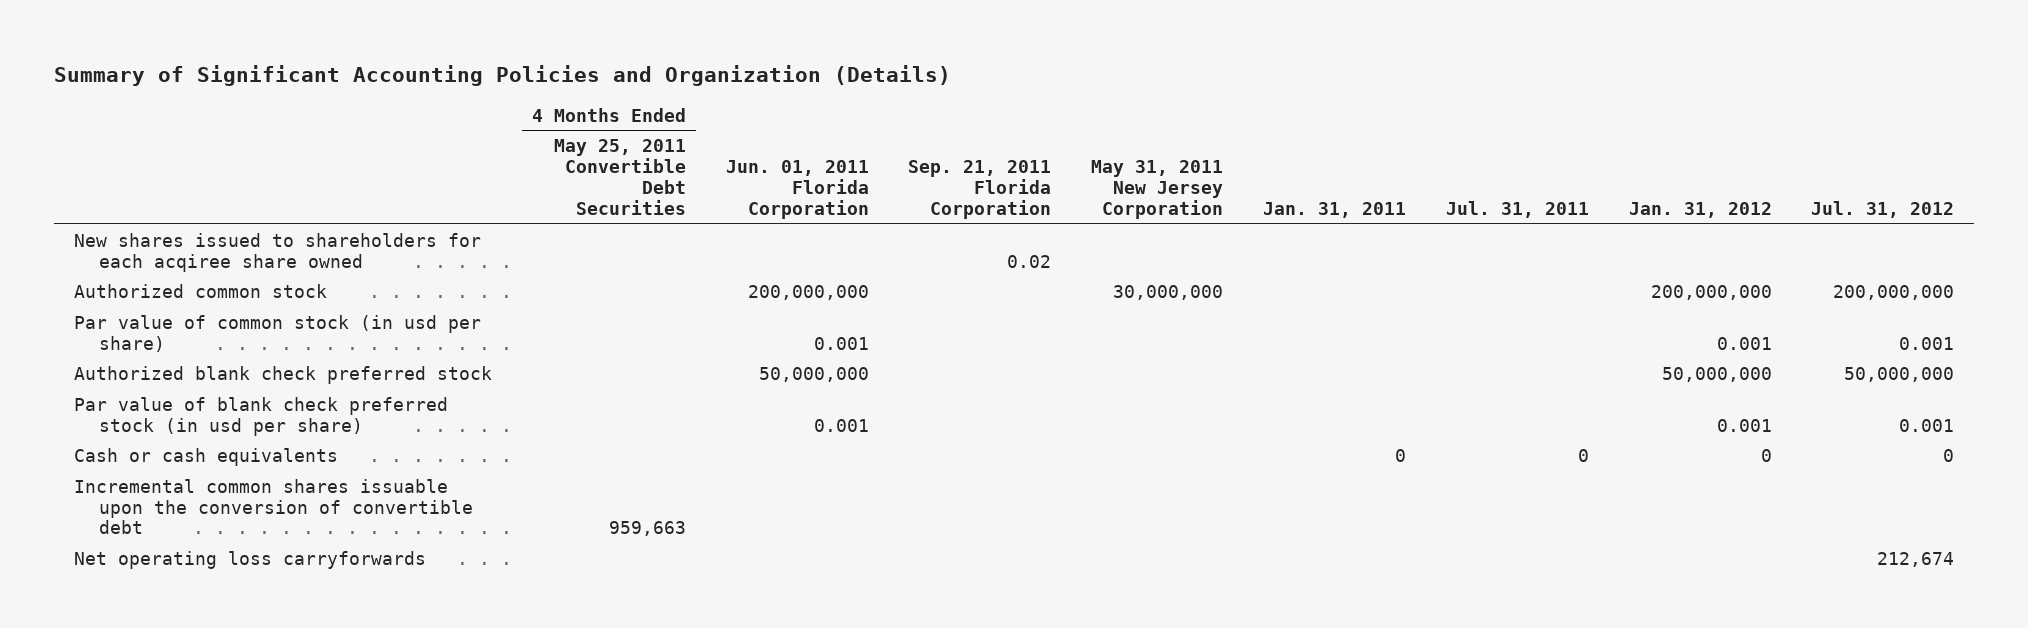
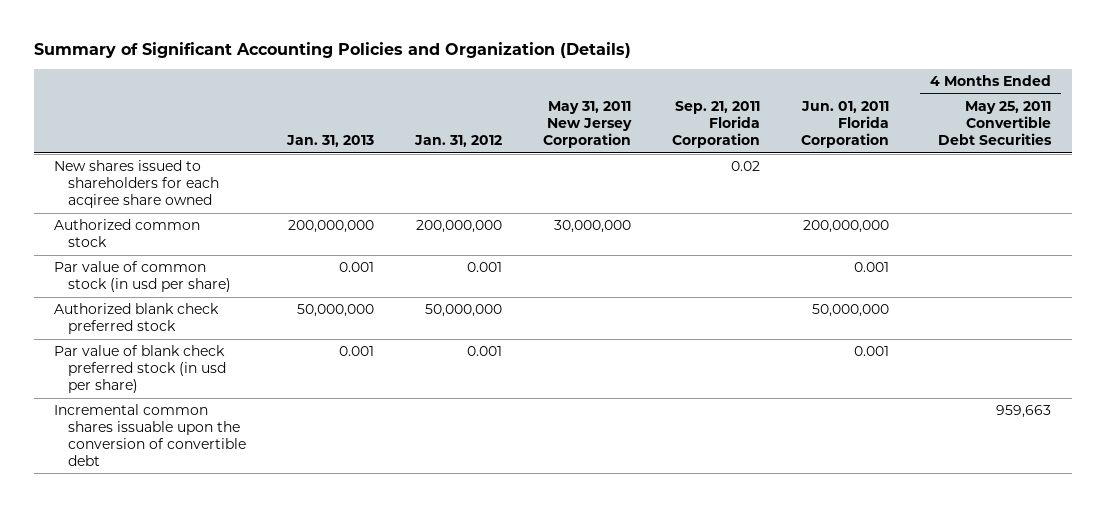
[1262,201,1406,218] Jan. 31, 2011 -> none
[1445,200,1589,218] Jul. 31, 2011 -> none
[1811,200,1955,218] Jul. 31, 2012 -> none
none -> [285,134,374,147] Jan. 31, 2013
[73,447,338,466] Cash or cash equivalents -> none
[73,550,426,569] Net operating loss carryforwards -> none

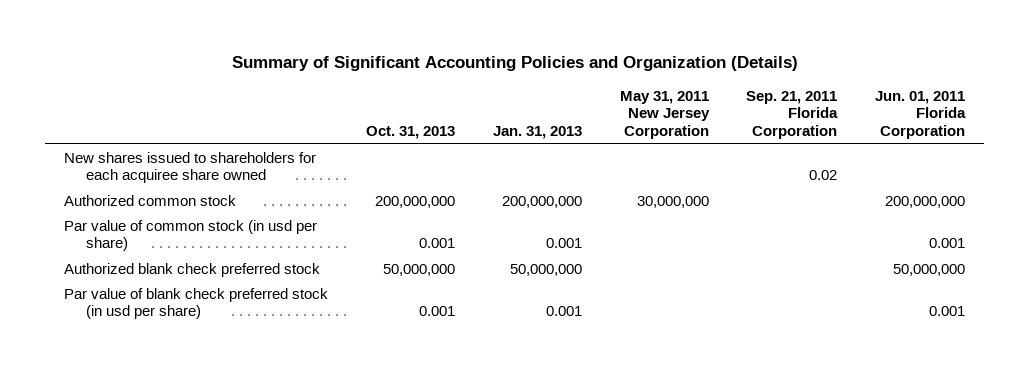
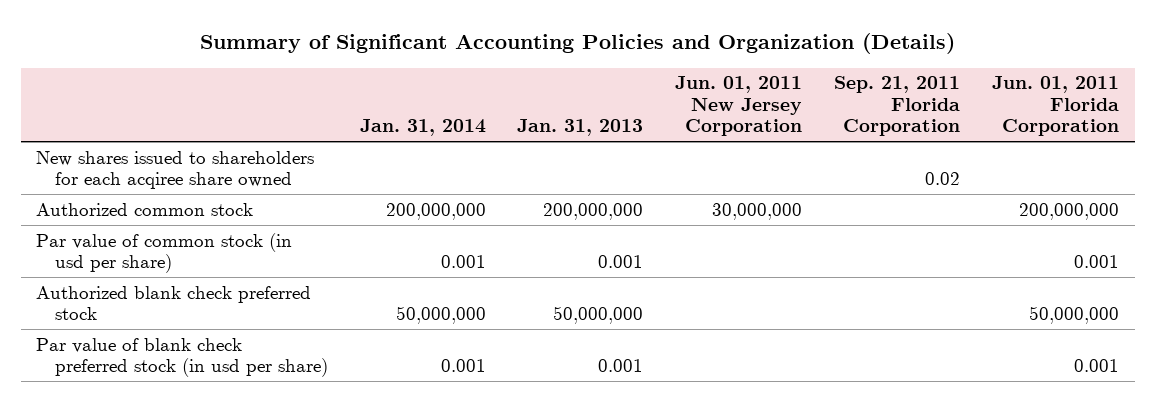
[365,126,455,140] Oct. 31, 2013 -> none
[619,90,710,140] May 31, 2011 New Jersey Corporation -> none
none -> [359,119,486,137] Jan. 31, 2014
none -> [675,76,803,137] Jun. 01, 2011 New Jersey Corporation
[63,151,316,184] New shares issued to shareholders for each acquiree share owned -> [36,150,315,190] New shares issued to shareholders for each acqiree share owned

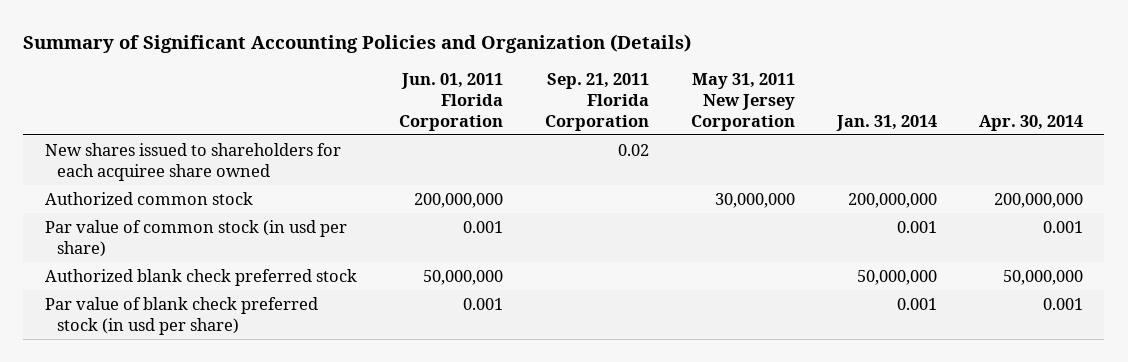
[517,119,644,137] Jan. 31, 2013 -> none
[675,76,803,137] Jun. 01, 2011 New Jersey Corporation -> none
none -> [691,72,796,131] May 31, 2011 New Jersey Corporation
none -> [979,114,1084,131] Apr. 30, 2014
[36,150,315,190] New shares issued to shareholders for each acqiree share owned -> [44,142,341,181] New shares issued to shareholders for each acquiree share owned

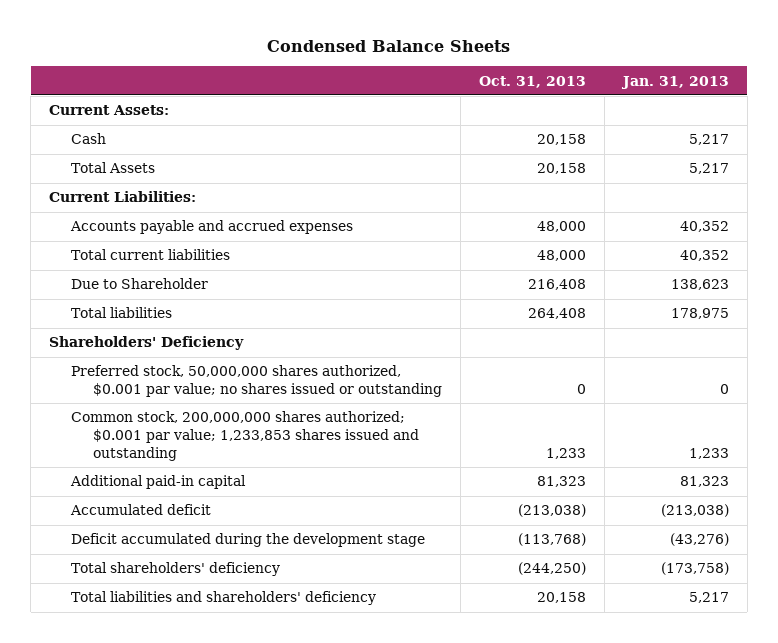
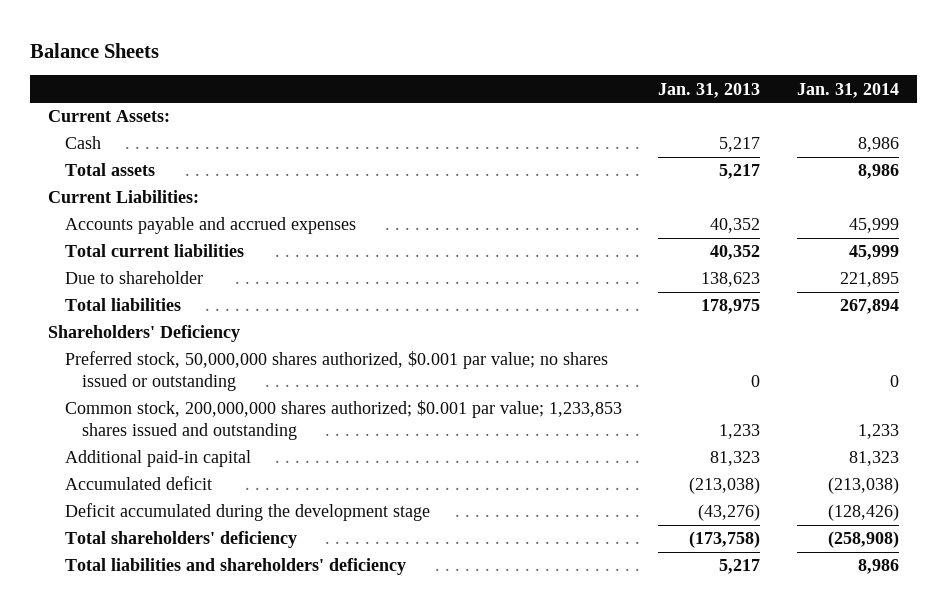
[266,40,510,53] Condensed Balance Sheets -> [29,42,159,58] Balance Sheets
[478,75,586,88] Oct. 31, 2013 -> none
none -> [796,82,899,98] Jan. 31, 2014
[71,162,156,174] Total Assets -> [65,163,156,177] Total assets
[71,278,209,290] Due to Shareholder -> [65,271,204,285] Due to shareholder

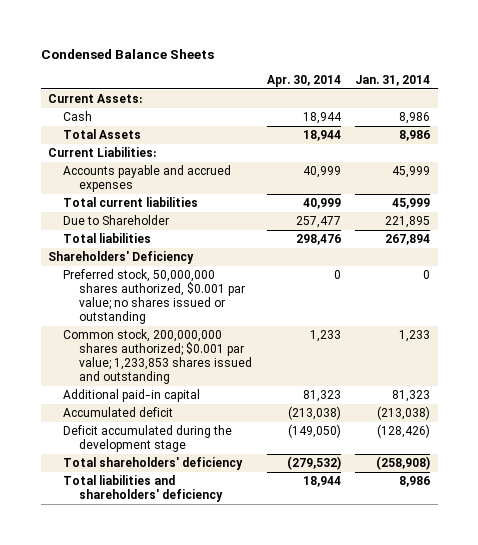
[29,42,159,58] Balance Sheets -> [40,49,214,60] Condensed Balance Sheets
[658,82,761,98] Jan. 31, 2013 -> none
none -> [266,75,341,88] Apr. 30, 2014
[65,163,156,177] Total assets -> [63,129,142,140] Total Assets
[65,271,204,285] Due to shareholder -> [63,215,170,226] Due to Shareholder

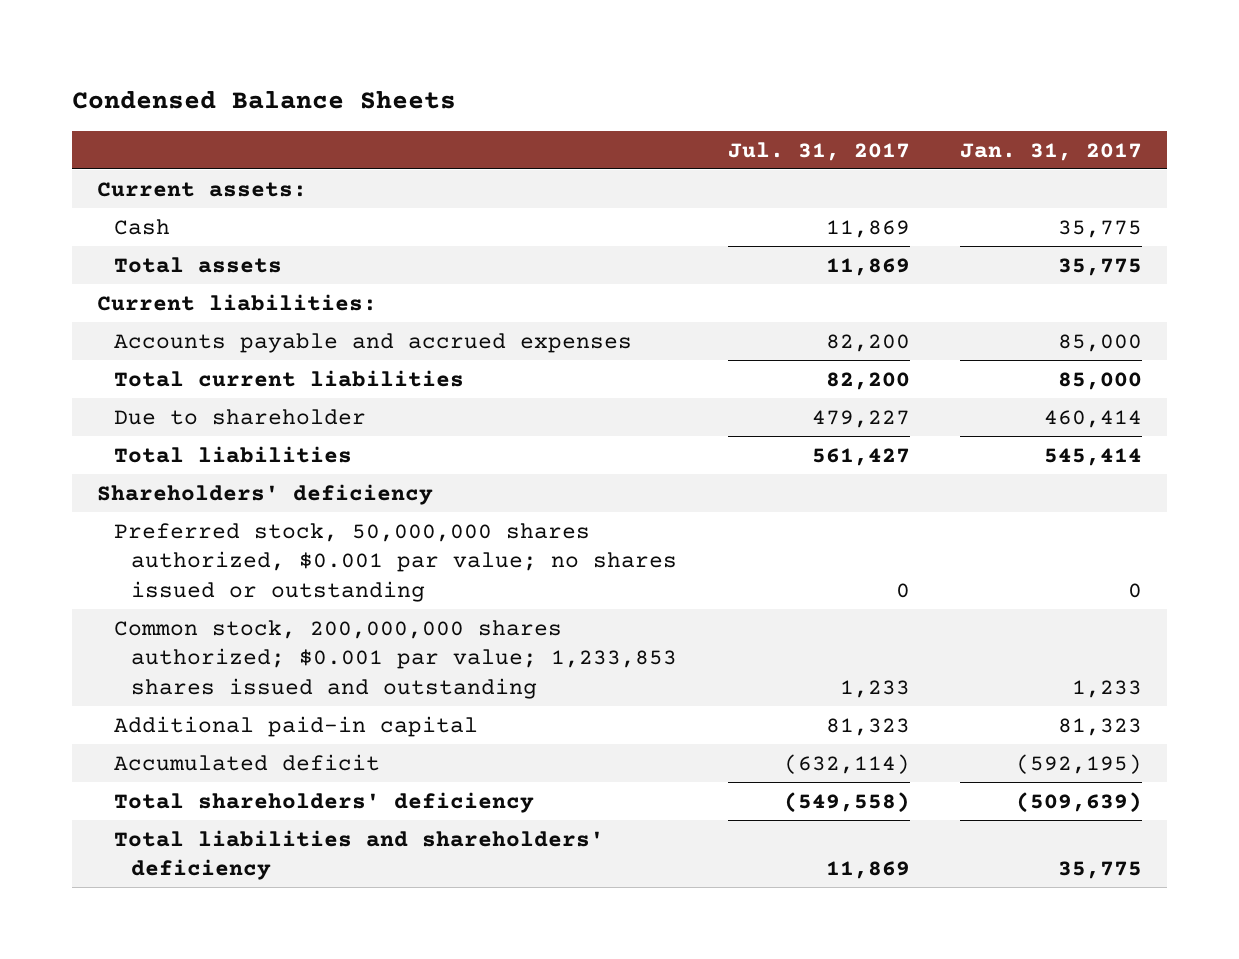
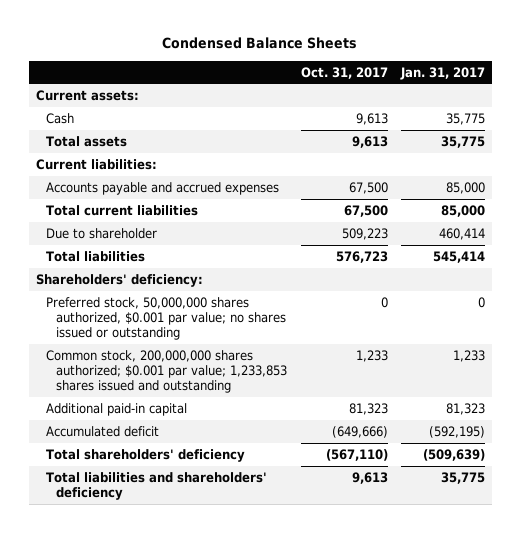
[727,141,910,161] Jul. 31, 2017 -> none
none -> [300,66,388,79] Oct. 31, 2017
[96,483,433,505] Shareholders' deficiency -> [35,273,203,287] Shareholders' deficiency:

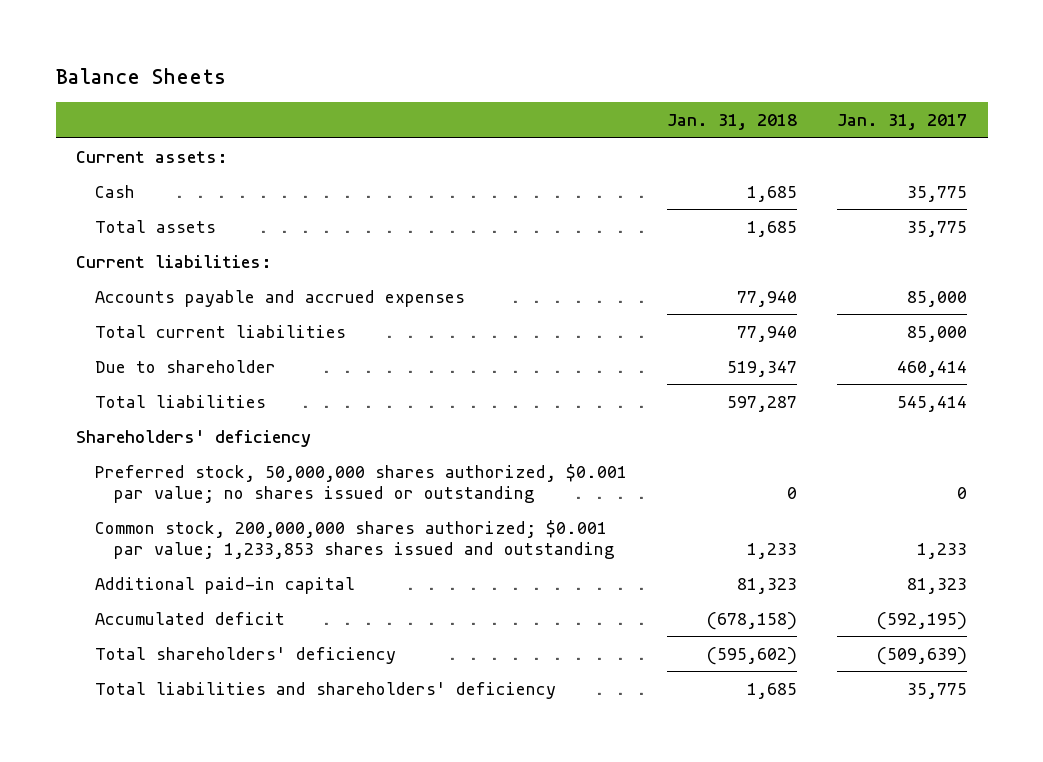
[162,37,358,50] Condensed Balance Sheets -> [55,68,226,85] Balance Sheets
[300,66,388,79] Oct. 31, 2017 -> none
none -> [667,114,798,131] Jan. 31, 2018
[35,273,203,287] Shareholders' deficiency: -> [76,429,312,447] Shareholders' deficiency

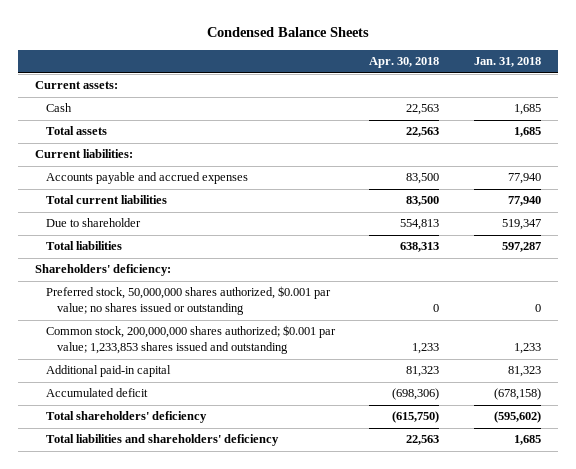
[55,68,226,85] Balance Sheets -> [206,27,369,38] Condensed Balance Sheets
[837,114,968,131] Jan. 31, 2017 -> none
none -> [369,57,440,69] Apr. 30, 2018
[76,429,312,447] Shareholders' deficiency -> [35,264,172,277] Shareholders' deficiency:

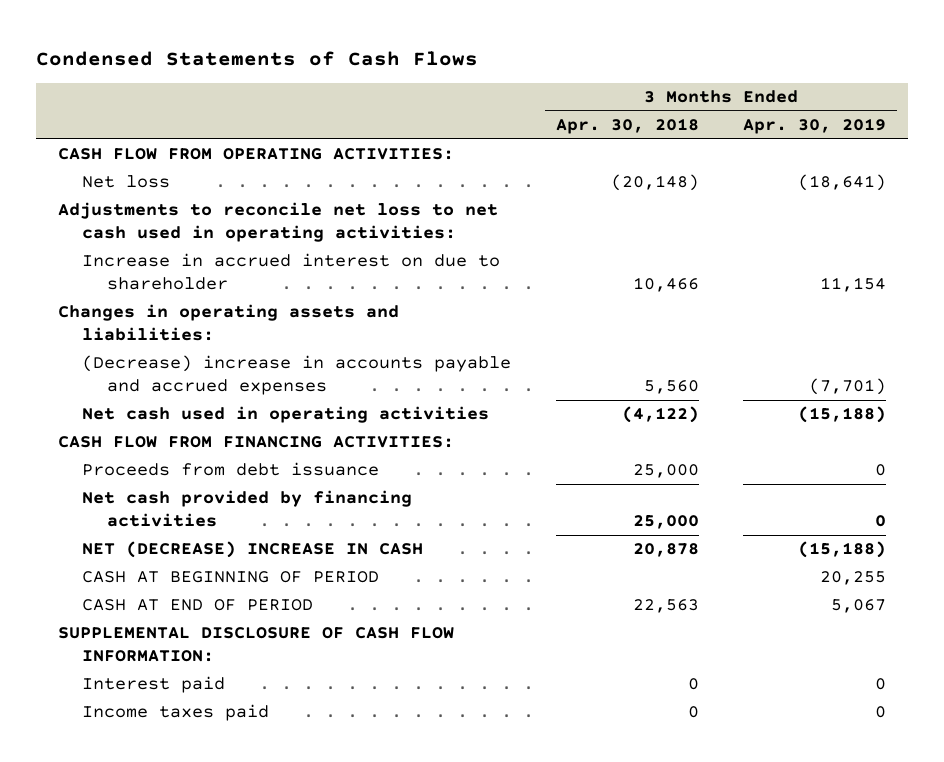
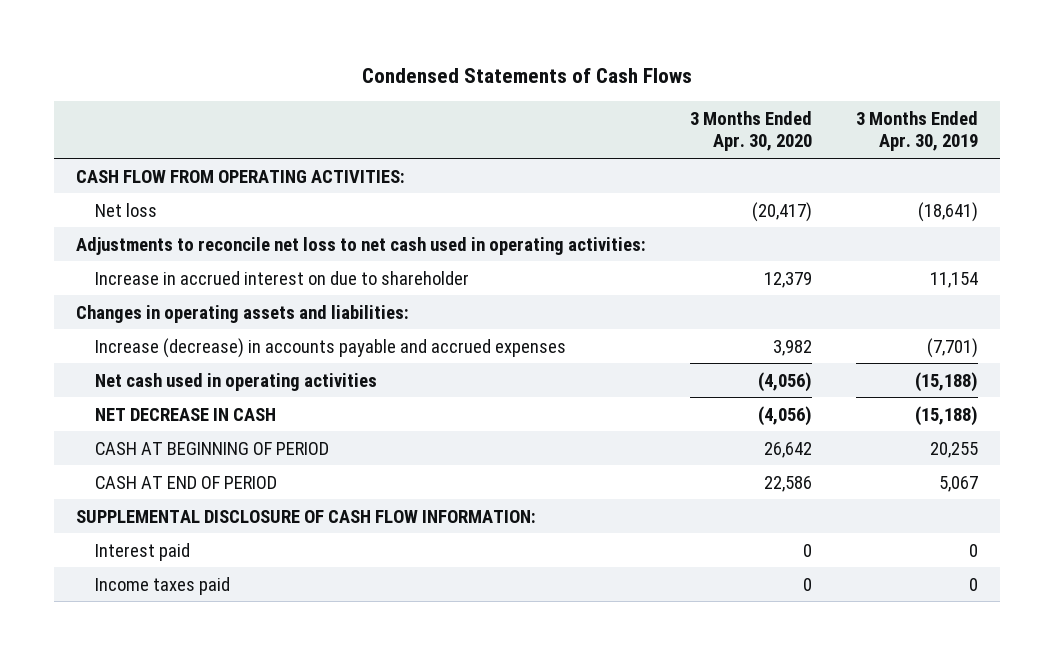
[555,118,699,135] Apr. 30, 2018 -> none
none -> [690,111,813,152] 3 Months Ended Apr. 30, 2020
[82,355,512,396] (Decrease) increase in accounts payable and accrued expenses -> [95,337,567,358] Increase (decrease) in accounts payable and accrued expenses
[58,436,455,449] CASH FLOW FROM FINANCING ACTIVITIES: -> none
[82,462,380,477] Proceeds from debt issuance -> none
[82,490,413,528] Net cash provided by financing activities -> none
[82,541,424,559] NET (DECREASE) INCREASE IN CASH -> [95,407,277,421] NET DECREASE IN CASH

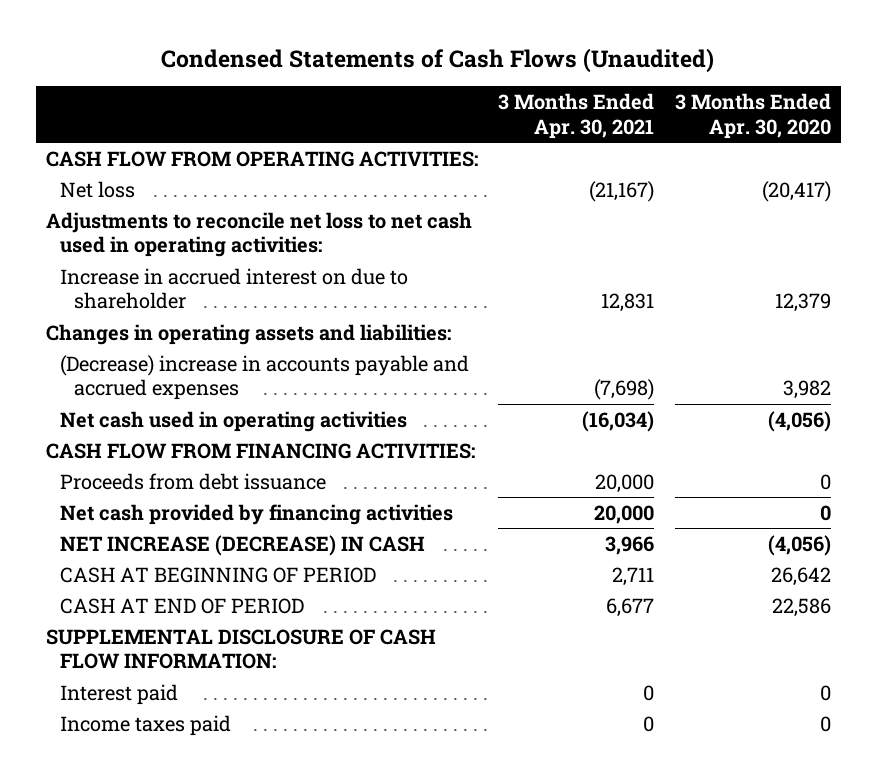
[362,67,693,83] Condensed Statements of Cash Flows -> [161,47,715,73] Condensed Statements of Cash Flows (Unaudited)
[855,111,978,152] 3 Months Ended Apr. 30, 2019 -> none
none -> [498,93,655,139] 3 Months Ended Apr. 30, 2021
[95,337,567,358] Increase (decrease) in accounts payable and accrued expenses -> [59,354,469,401] (Decrease) increase in accounts payable and accrued expenses
none -> [45,442,475,459] CASH FLOW FROM FINANCING ACTIVITIES:
none -> [59,472,326,490] Proceeds from debt issuance
none -> [59,503,453,525] Net cash provided by financing activities
[95,407,277,421] NET DECREASE IN CASH -> [59,534,425,556] NET INCREASE (DECREASE) IN CASH

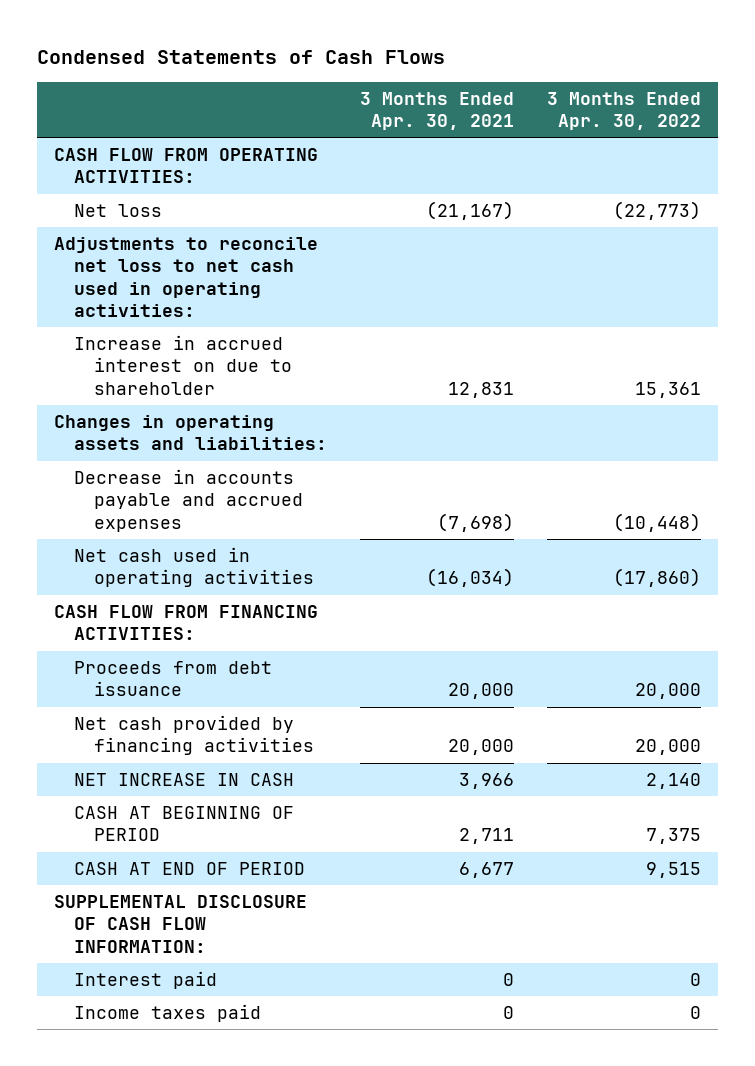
[161,47,715,73] Condensed Statements of Cash Flows (Unaudited) -> [36,50,445,65] Condensed Statements of Cash Flows
[674,93,831,139] 3 Months Ended Apr. 30, 2020 -> none
none -> [547,91,702,131] 3 Months Ended Apr. 30, 2022
[59,354,469,401] (Decrease) increase in accounts payable and accrued expenses -> [73,469,303,532] Decrease in accounts payable and accrued expenses
[59,534,425,556] NET INCREASE (DECREASE) IN CASH -> [73,773,294,787] NET INCREASE IN CASH

